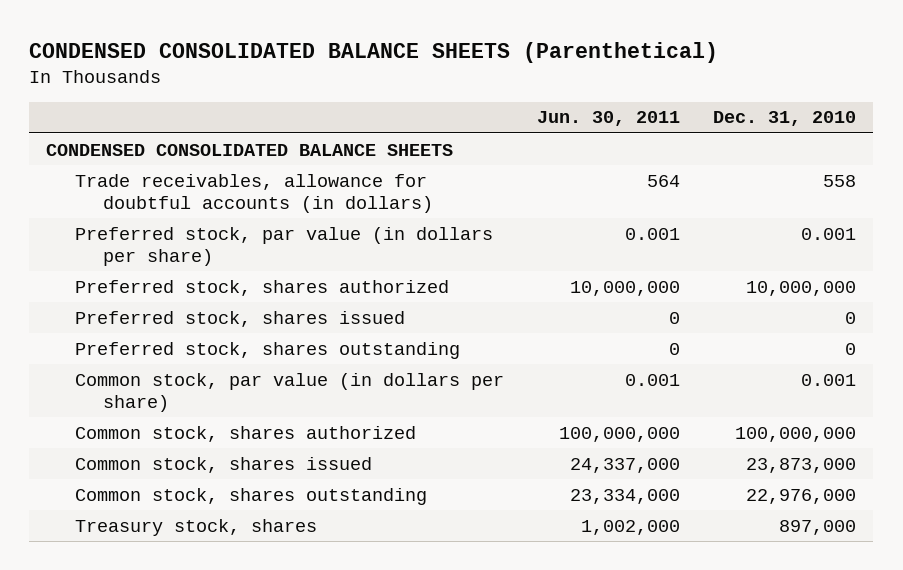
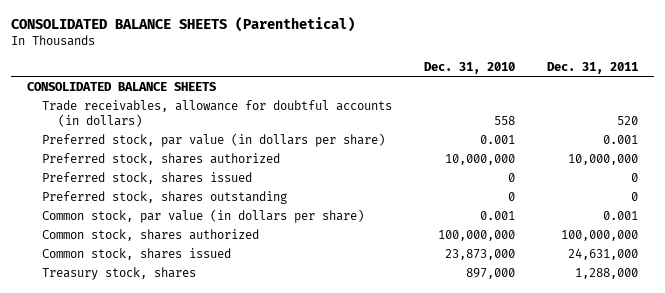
[29,42,719,64] CONDENSED CONSOLIDATED BALANCE SHEETS (Parenthetical) -> [10,17,355,33] CONSOLIDATED BALANCE SHEETS (Parenthetical)
[537,111,681,127] Jun. 30, 2011 -> none
none -> [546,61,638,74] Dec. 31, 2011
[46,143,454,156] CONDENSED CONSOLIDATED BALANCE SHEETS -> [26,81,216,91] CONSOLIDATED BALANCE SHEETS
[74,487,427,505] Common stock, shares outstanding -> none

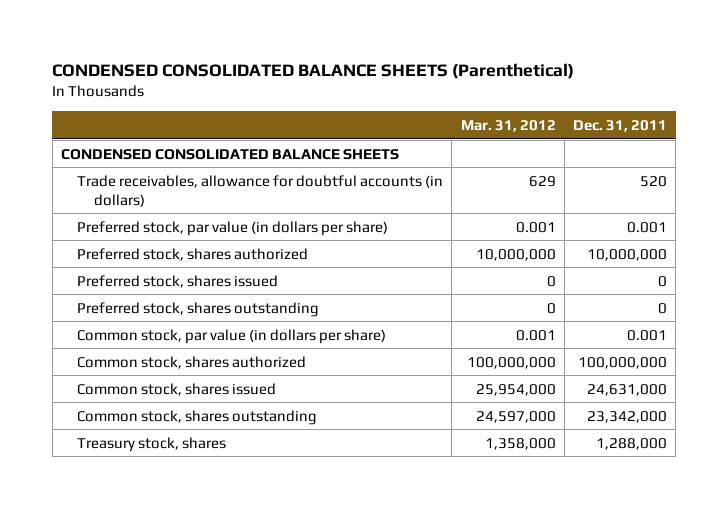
[10,17,355,33] CONSOLIDATED BALANCE SHEETS (Parenthetical) -> [52,62,575,79] CONDENSED CONSOLIDATED BALANCE SHEETS (Parenthetical)
[424,61,516,74] Dec. 31, 2010 -> none
none -> [460,119,556,132] Mar. 31, 2012
[26,81,216,91] CONSOLIDATED BALANCE SHEETS -> [60,148,399,160] CONDENSED CONSOLIDATED BALANCE SHEETS
none -> [77,409,318,425] Common stock, shares outstanding

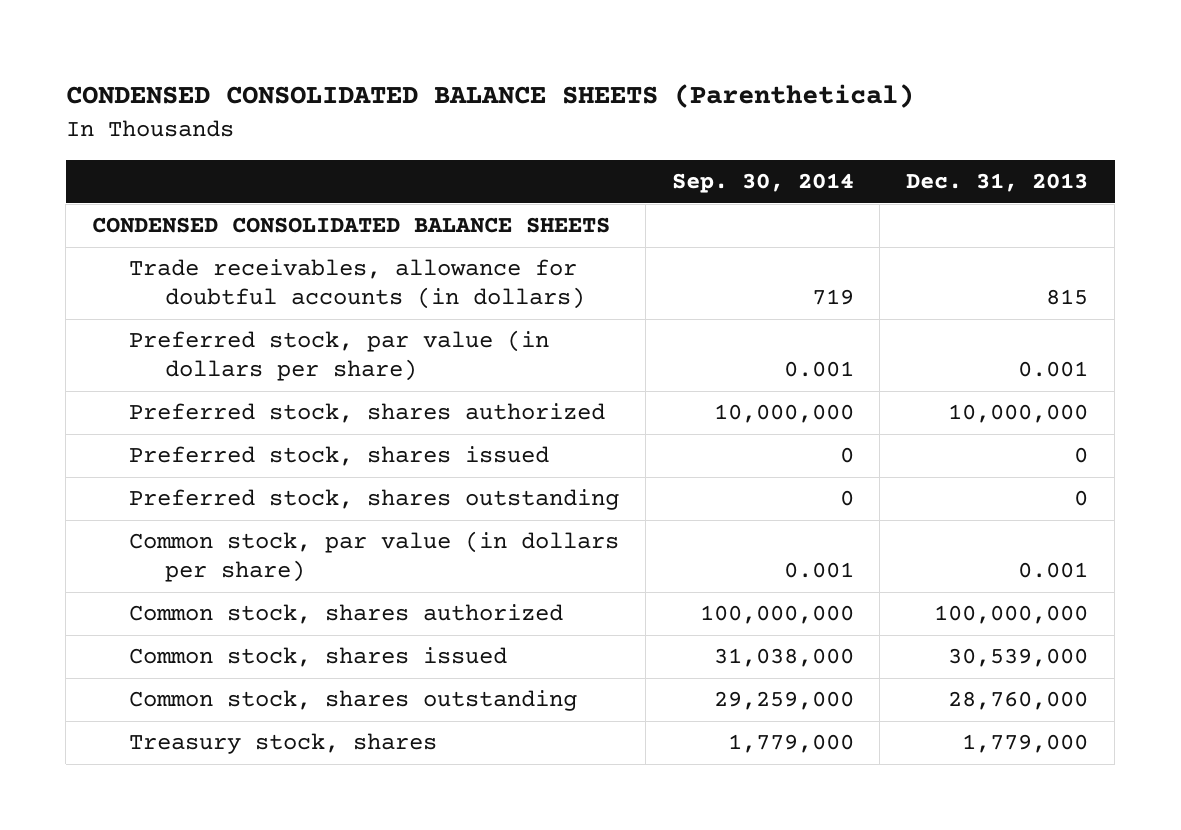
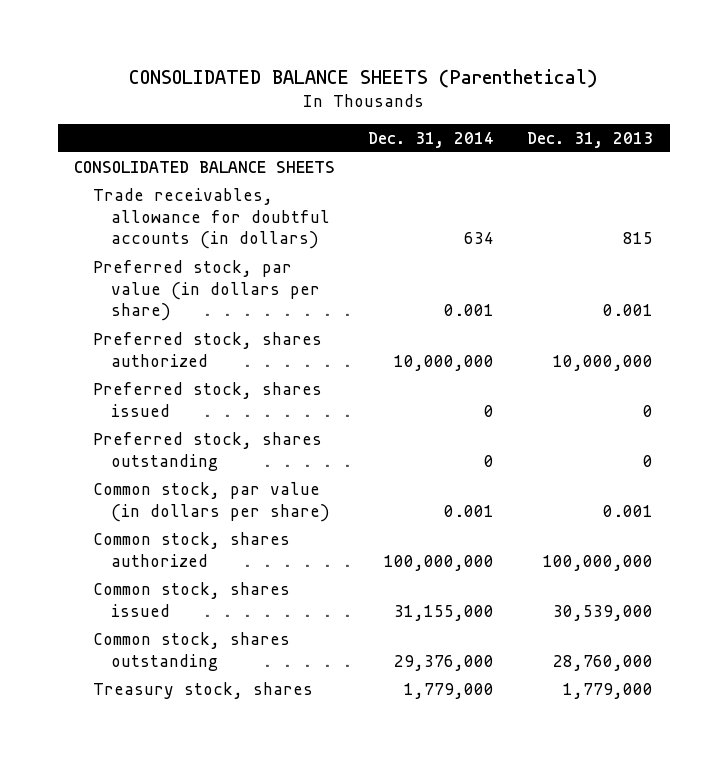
[65,84,914,109] CONDENSED CONSOLIDATED BALANCE SHEETS (Parenthetical) -> [128,69,598,89] CONSOLIDATED BALANCE SHEETS (Parenthetical)
[671,173,854,194] Sep. 30, 2014 -> none
none -> [368,131,495,148] Dec. 31, 2014
[92,217,611,234] CONDENSED CONSOLIDATED BALANCE SHEETS -> [74,161,336,174] CONSOLIDATED BALANCE SHEETS

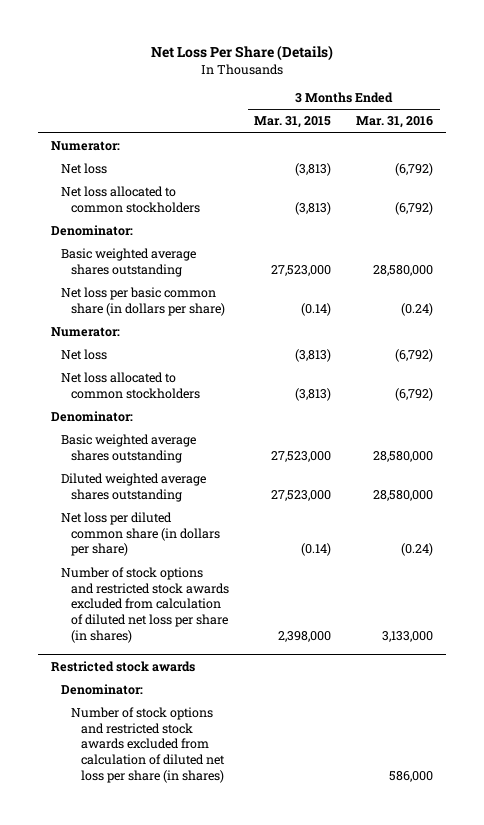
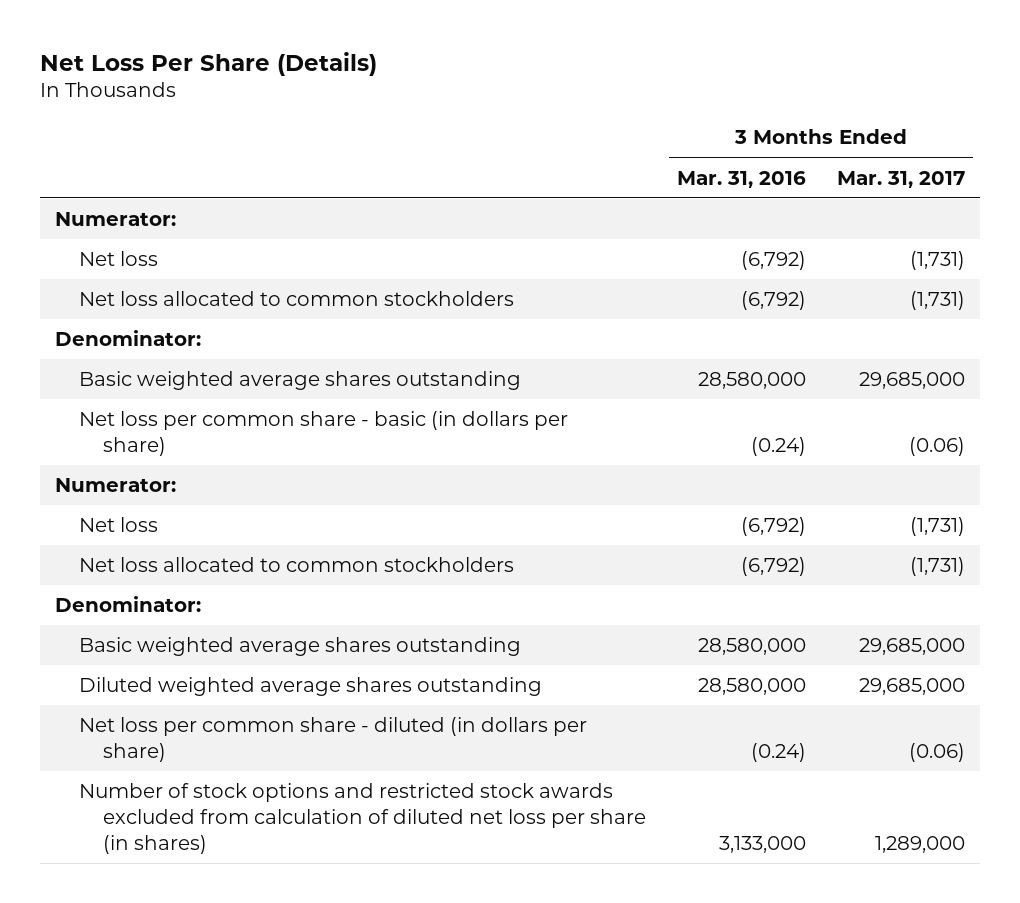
[254,116,332,129] Mar. 31, 2015 -> none
none -> [836,170,965,188] Mar. 31, 2017
[60,287,226,316] Net loss per basic common share (in dollars per share) -> [78,411,568,456] Net loss per common share - basic (in dollars per share)
[60,512,221,557] Net loss per diluted common share (in dollars per share) -> [78,717,587,762] Net loss per common share - diluted (in dollars per share)
[50,660,195,672] Restricted stock awards -> none
[60,684,143,696] Denominator: -> none
[71,707,226,783] Number of stock options and restricted stock awards excluded from calculation of diluted net loss per share (in shares) -> none

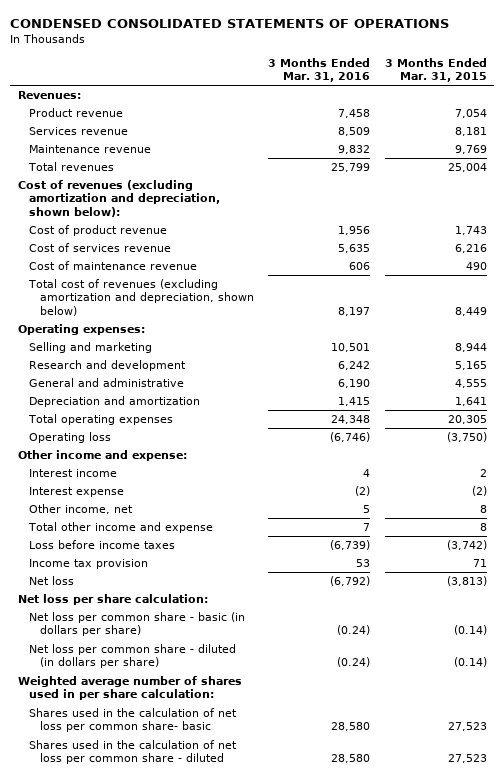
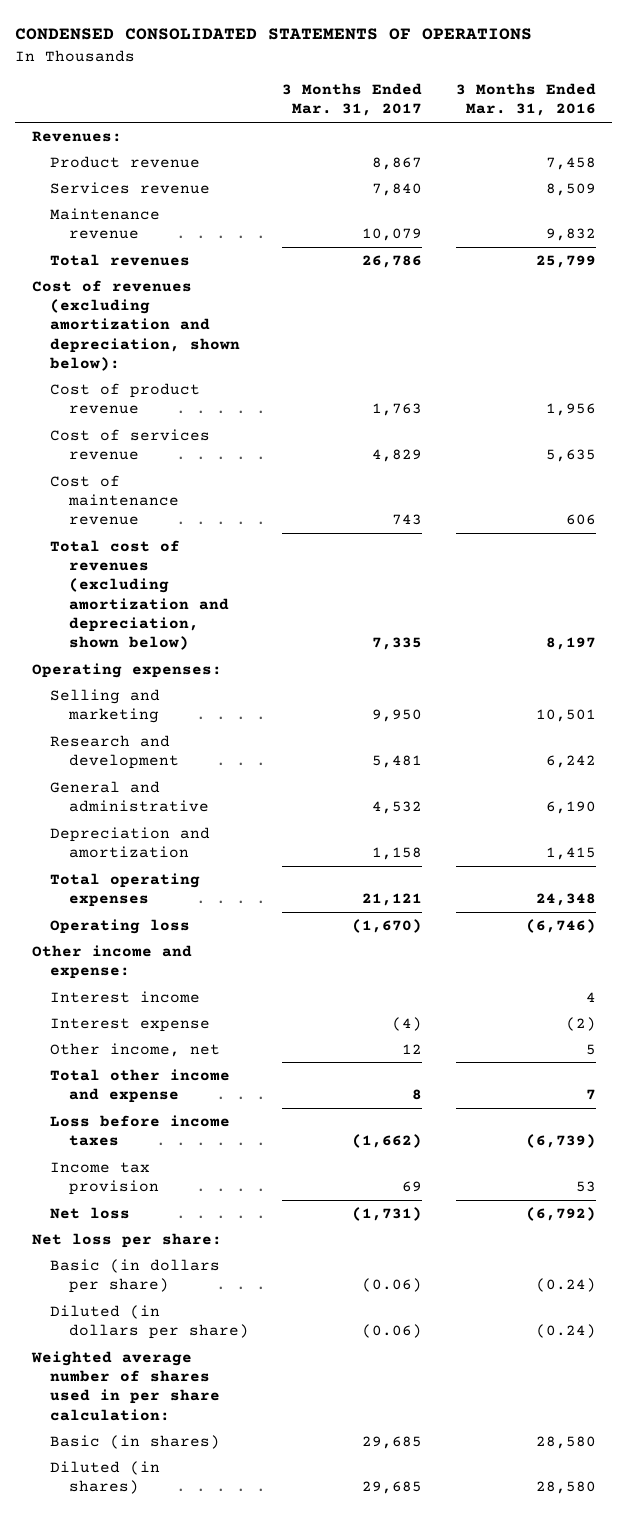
[384,58,487,83] 3 Months Ended Mar. 31, 2015 -> none
none -> [282,83,423,117] 3 Months Ended Mar. 31, 2017
[17,594,208,606] Net loss per share calculation: -> [31,1232,222,1248] Net loss per share:
[28,612,245,637] Net loss per common share - basic (in dollars per share) -> [50,1258,221,1294] Basic (in dollars per share)
[28,644,236,669] Net loss per common share - diluted (in dollars per share) -> [50,1304,250,1340] Diluted (in dollars per share)
[28,708,237,733] Shares used in the calculation of net loss per common share- basic -> [50,1434,221,1449] Basic (in shares)
[28,740,237,765] Shares used in the calculation of net loss per common share - diluted -> [50,1460,161,1495] Diluted (in shares)

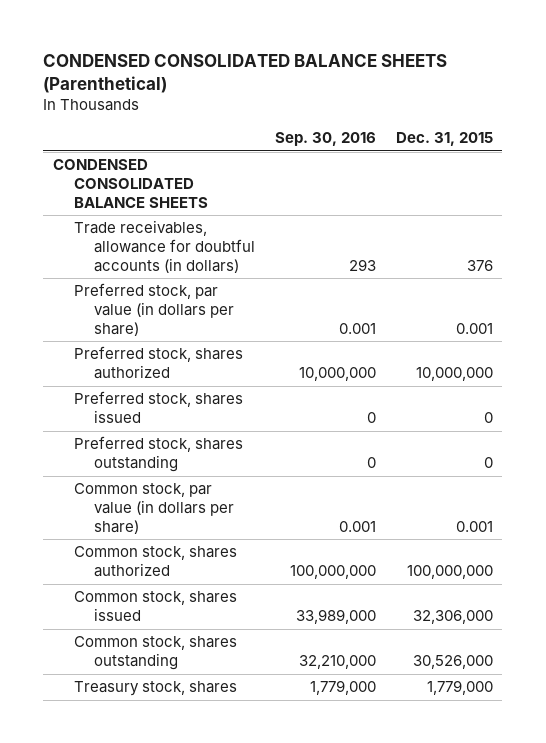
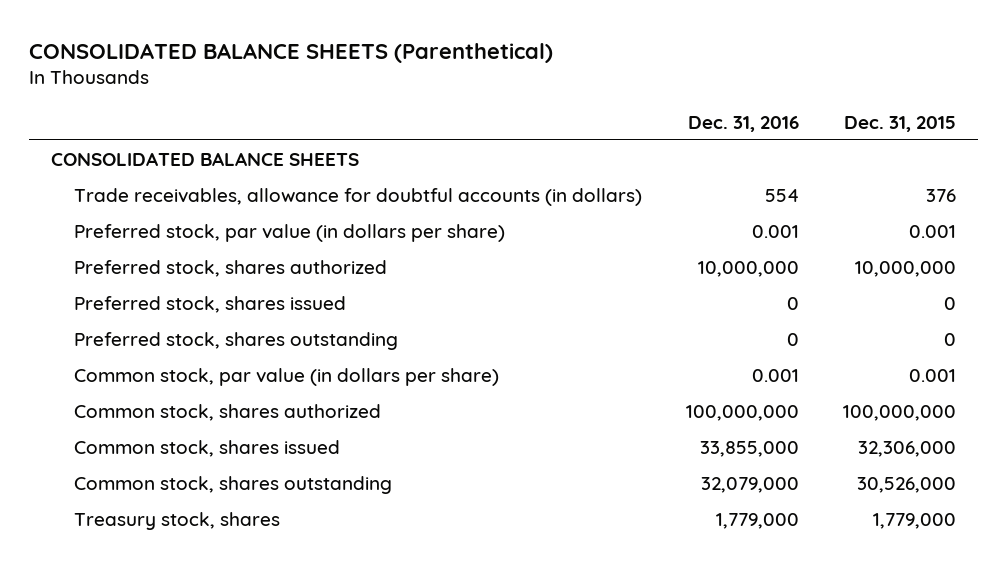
[43,53,448,93] CONDENSED CONSOLIDATED BALANCE SHEETS (Parenthetical) -> [28,42,553,63] CONSOLIDATED BALANCE SHEETS (Parenthetical)
[274,132,376,147] Sep. 30, 2016 -> none
none -> [687,115,799,132] Dec. 31, 2016
[53,159,208,209] CONDENSED CONSOLIDATED BALANCE SHEETS -> [50,151,359,166] CONSOLIDATED BALANCE SHEETS

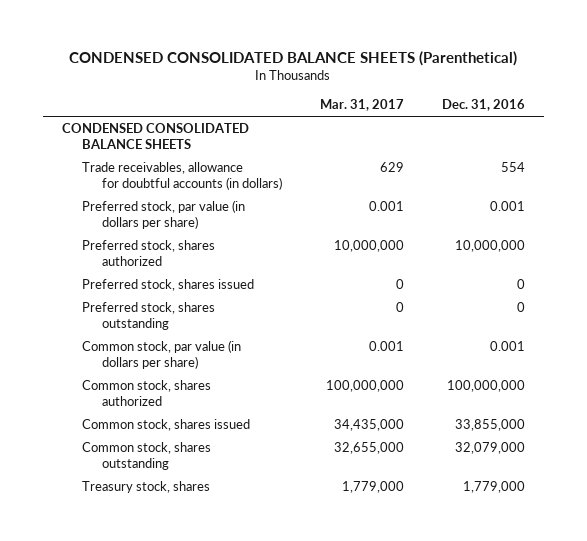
[28,42,553,63] CONSOLIDATED BALANCE SHEETS (Parenthetical) -> [69,51,518,67] CONDENSED CONSOLIDATED BALANCE SHEETS (Parenthetical)
[843,115,956,132] Dec. 31, 2015 -> none
none -> [319,99,404,112] Mar. 31, 2017
[50,151,359,166] CONSOLIDATED BALANCE SHEETS -> [61,123,249,150] CONDENSED CONSOLIDATED BALANCE SHEETS

